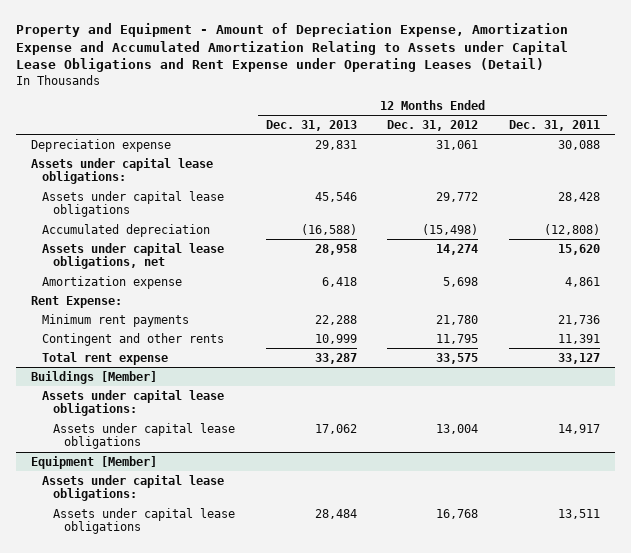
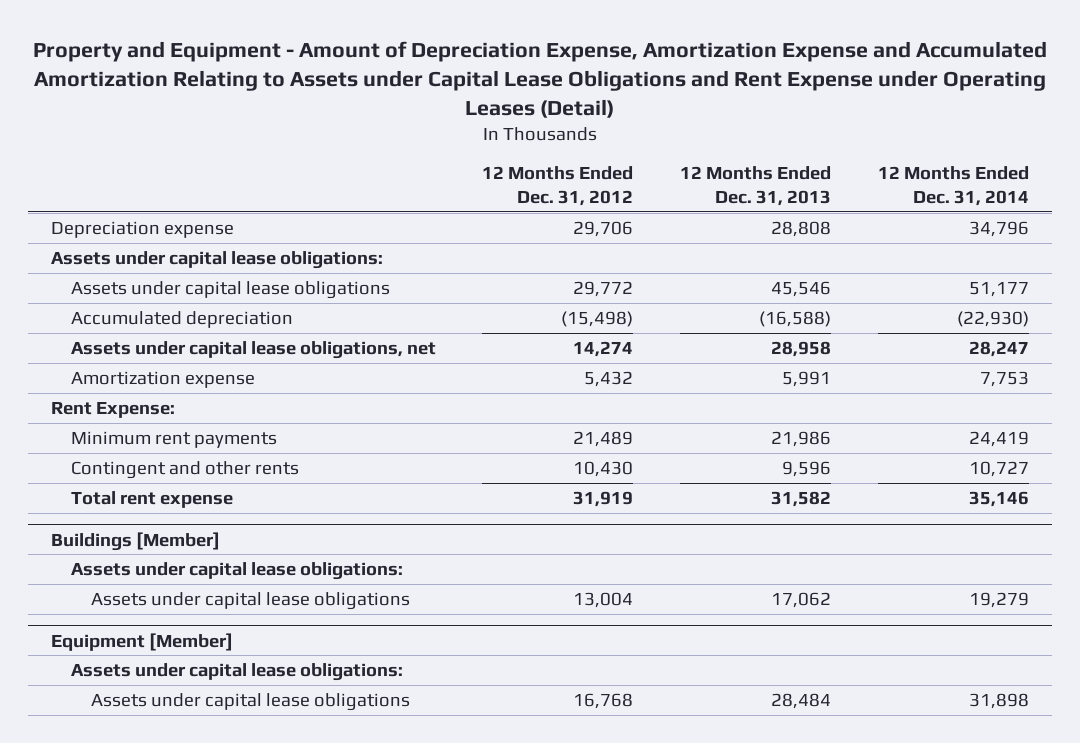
[508,119,600,131] Dec. 31, 2011 -> none
none -> [877,166,1029,206] 12 Months Ended Dec. 31, 2014
[314,139,357,150] 29,831 -> [771,220,832,237] 28,808
[436,139,479,150] 31,061 -> [573,220,634,237] 29,706
[321,276,357,287] 6,418 -> [782,370,832,387] 5,991
[443,276,479,287] 5,698 -> [584,370,634,387] 5,432
[314,314,357,325] 22,288 -> [771,430,832,447] 21,986
[436,314,479,325] 21,780 -> [573,430,634,447] 21,489
[314,333,357,344] 10,999 -> [782,460,832,477] 9,596
[436,333,479,344] 11,795 -> [573,460,634,477] 10,430
[314,352,357,364] 33,287 -> [771,490,832,507] 31,582
[436,352,479,364] 33,575 -> [573,490,634,507] 31,919

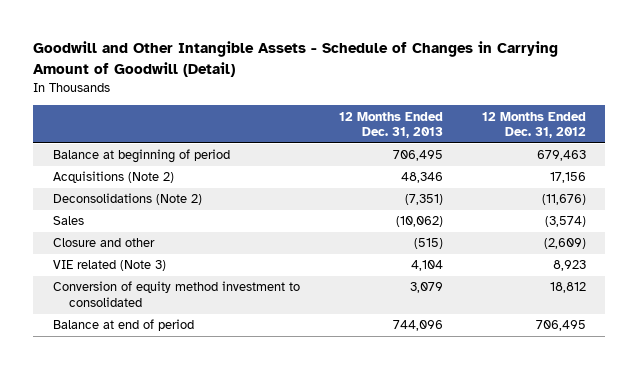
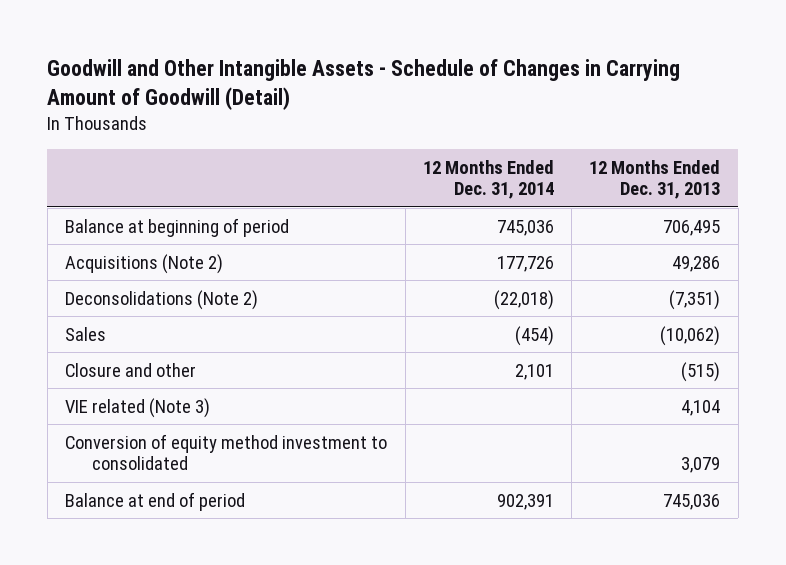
[481,111,586,139] 12 Months Ended Dec. 31, 2012 -> none
none -> [422,159,554,200] 12 Months Ended Dec. 31, 2014
[400,172,443,184] 48,346 -> [672,255,721,272] 49,286
[392,320,443,332] 744,096 -> [663,493,721,510] 745,036

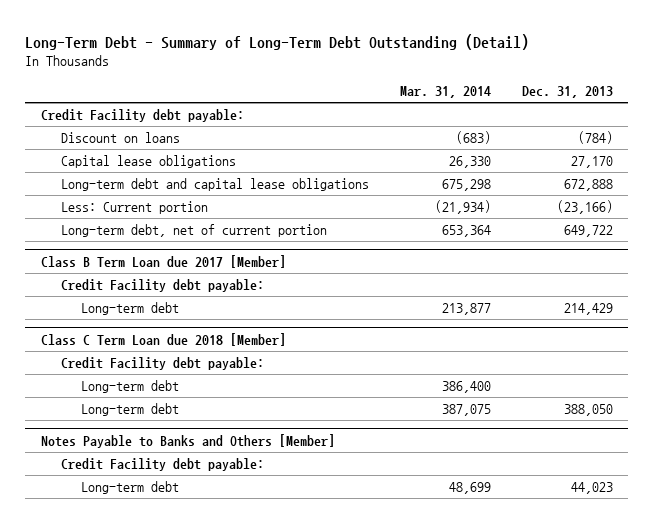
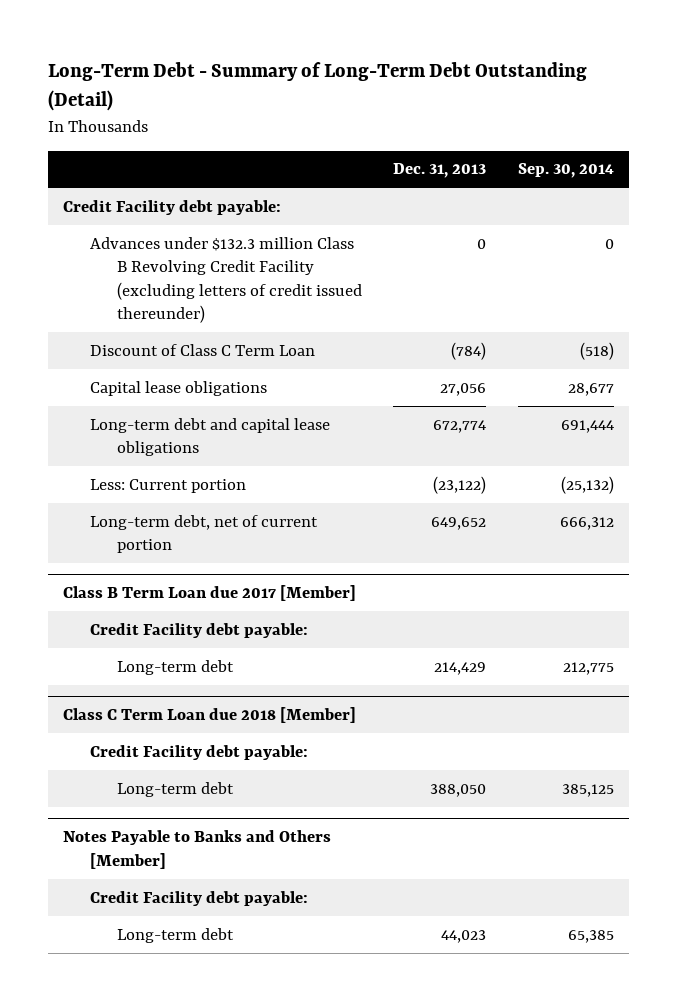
[399,86,491,99] Mar. 31, 2014 -> none
none -> [517,163,614,179] Sep. 30, 2014
none -> [90,236,363,324] Advances under $132.3 million Class B Revolving Credit Facility (excluding letters of credit issued thereunder)
[60,131,180,143] Discount on loans -> [90,343,316,356] Discount of Class C Term Loan
[570,155,613,168] 27,170 -> [440,382,487,396] 27,056
[563,178,613,191] 672,888 -> [433,419,487,433] 672,774
[556,199,613,214] (23,166) -> [433,475,487,494] (23,122)
[563,224,613,237] 649,722 -> [431,516,487,530] 649,652
[81,379,180,393] Long-term debt -> none

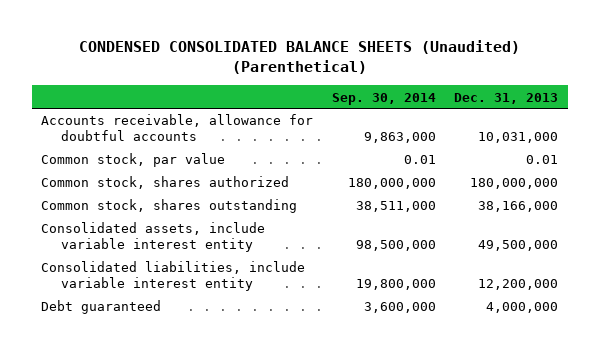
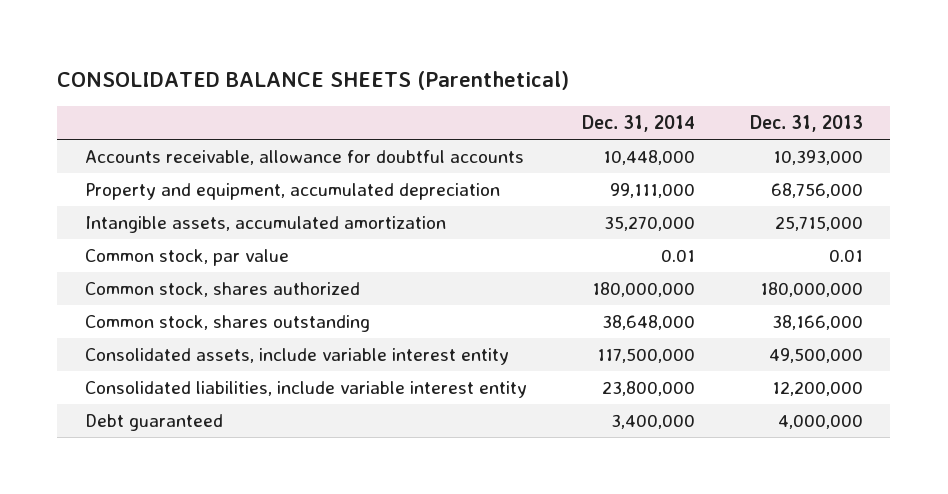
[78,40,520,75] CONDENSED CONSOLIDATED BALANCE SHEETS (Unaudited) (Parenthetical) -> [57,71,570,91] CONSOLIDATED BALANCE SHEETS (Parenthetical)
[331,92,436,105] Sep. 30, 2014 -> none
none -> [581,115,695,133] Dec. 31, 2014
[478,132,559,144] 10,031,000 -> [772,149,863,165] 10,393,000
none -> [84,182,500,200] Property and equipment, accumulated depreciation
none -> [84,215,446,233] Intangible assets, accumulated amortization

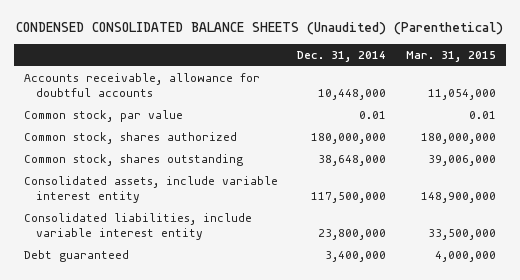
[57,71,570,91] CONSOLIDATED BALANCE SHEETS (Parenthetical) -> [15,22,503,36] CONDENSED CONSOLIDATED BALANCE SHEETS (Unaudited) (Parenthetical)
[749,115,863,133] Dec. 31, 2013 -> none
none -> [406,51,497,63] Mar. 31, 2015
[84,182,500,200] Property and equipment, accumulated depreciation -> none
[84,215,446,233] Intangible assets, accumulated amortization -> none

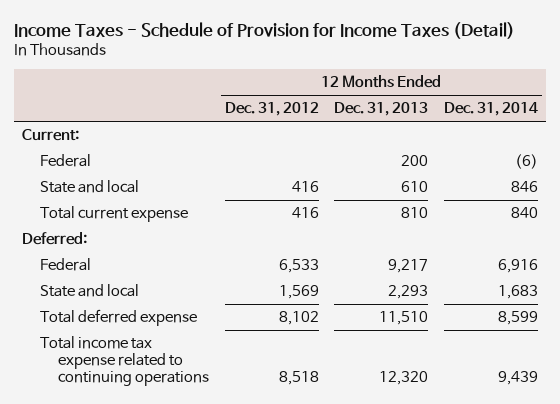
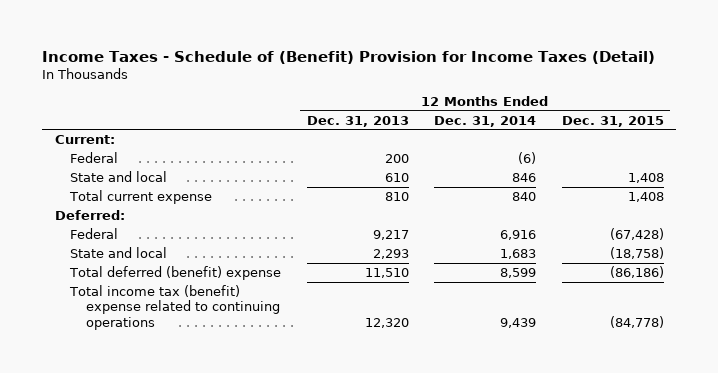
[13,21,515,39] Income Taxes - Schedule of Provision for Income Taxes (Detail) -> [41,50,655,64] Income Taxes - Schedule of (Benefit) Provision for Income Taxes (Detail)
[224,102,319,117] Dec. 31, 2012 -> none
none -> [561,115,664,127] Dec. 31, 2015
[39,309,197,327] Total deferred expense -> [69,266,282,281] Total deferred (benefit) expense
[39,336,209,387] Total income tax expense related to continuing operations -> [69,285,281,330] Total income tax (benefit) expense related to continuing operations

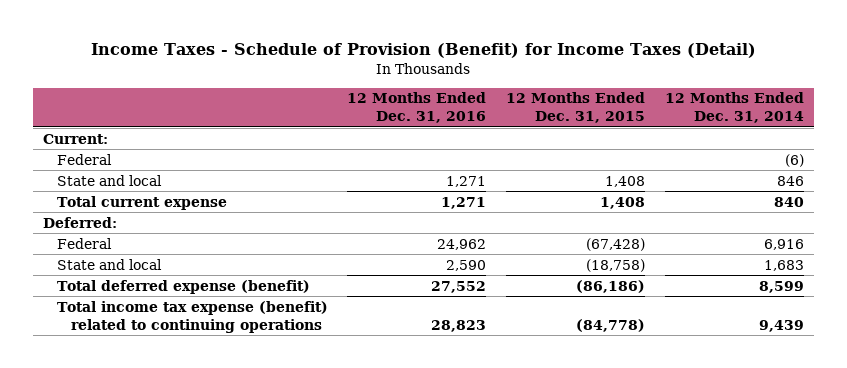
[41,50,655,64] Income Taxes - Schedule of (Benefit) Provision for Income Taxes (Detail) -> [91,42,757,58] Income Taxes - Schedule of Provision (Benefit) for Income Taxes (Detail)
[306,115,409,127] Dec. 31, 2013 -> none
none -> [347,92,487,124] 12 Months Ended Dec. 31, 2016
[69,266,282,281] Total deferred (benefit) expense -> [56,279,310,294] Total deferred expense (benefit)
[69,285,281,330] Total income tax (benefit) expense related to continuing operations -> [56,300,328,333] Total income tax expense (benefit) related to continuing operations

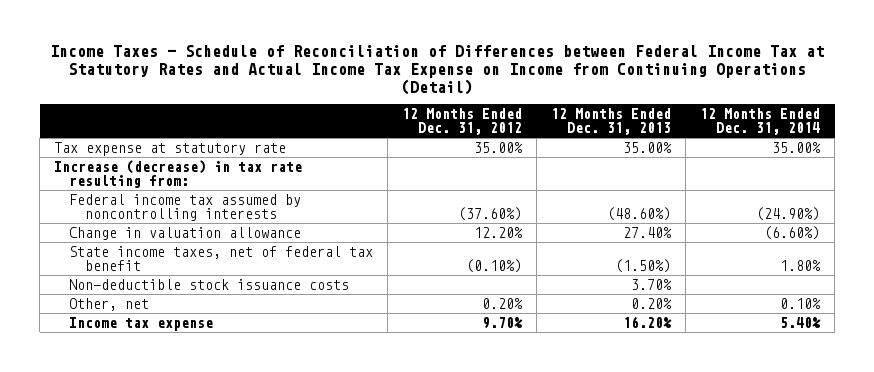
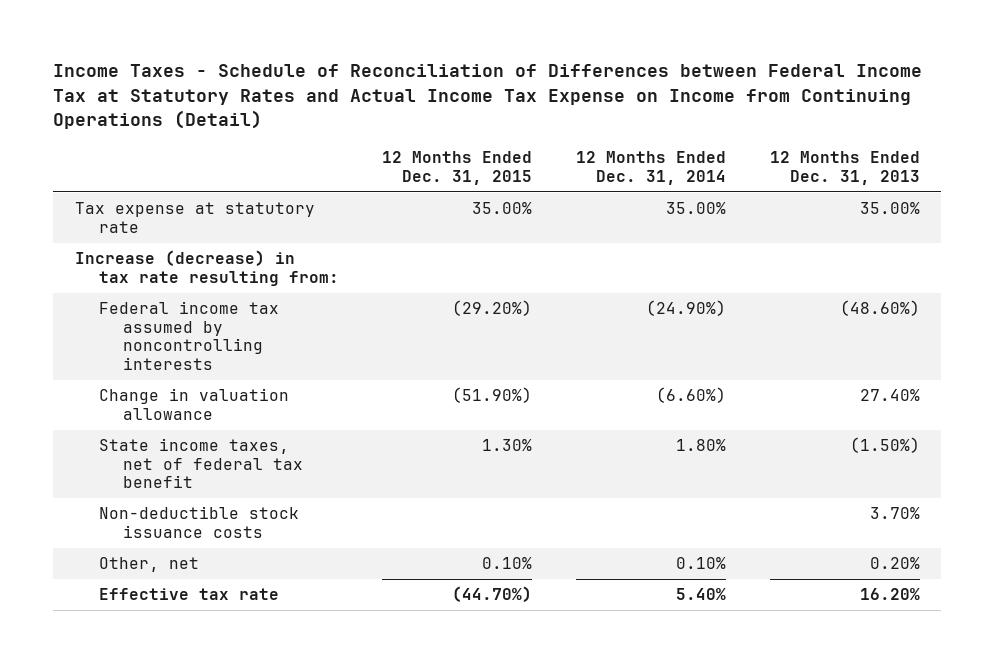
[402,107,523,136] 12 Months Ended Dec. 31, 2012 -> none
none -> [382,151,533,185] 12 Months Ended Dec. 31, 2015
[69,316,214,331] Income tax expense -> [98,588,279,601] Effective tax rate

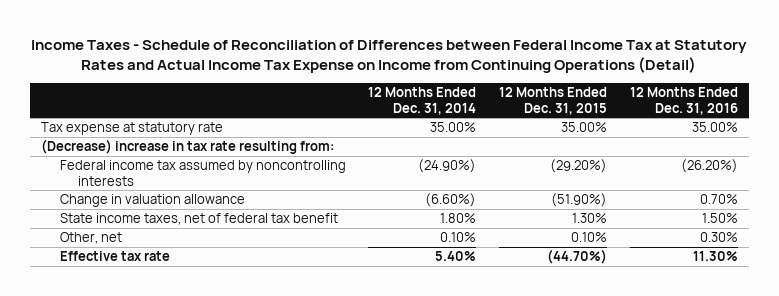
[769,151,920,185] 12 Months Ended Dec. 31, 2013 -> none
none -> [629,87,738,115] 12 Months Ended Dec. 31, 2016
[74,250,339,286] Increase (decrease) in tax rate resulting from: -> [40,139,334,155] (Decrease) increase in tax rate resulting from:
[98,506,299,538] Non-deductible stock issuance costs -> none

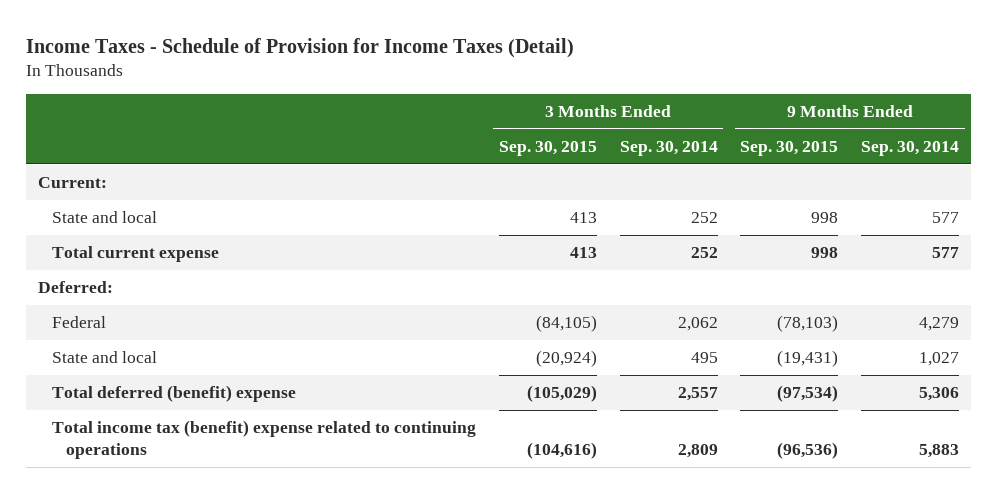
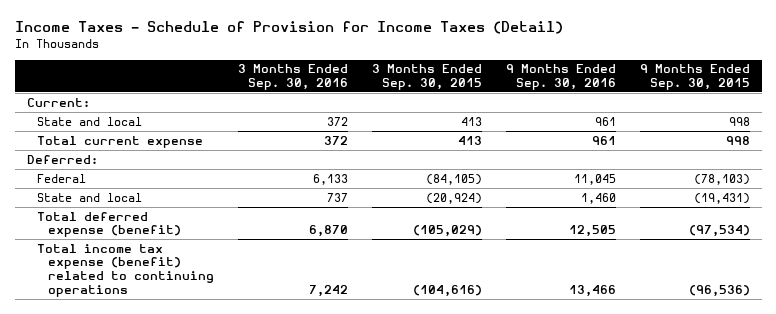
[619,140,718,156] Sep. 30, 2014 -> none
[861,140,960,156] Sep. 30, 2014 -> none
none -> [237,64,348,90] 3 Months Ended Sep. 30, 2016
none -> [505,64,616,90] 9 Months Ended Sep. 30, 2016
[51,385,296,403] Total deferred (benefit) expense -> [37,211,181,238] Total deferred expense (benefit)
[51,420,476,460] Total income tax (benefit) expense related to continuing operations -> [37,243,214,297] Total income tax expense (benefit) related to continuing operations

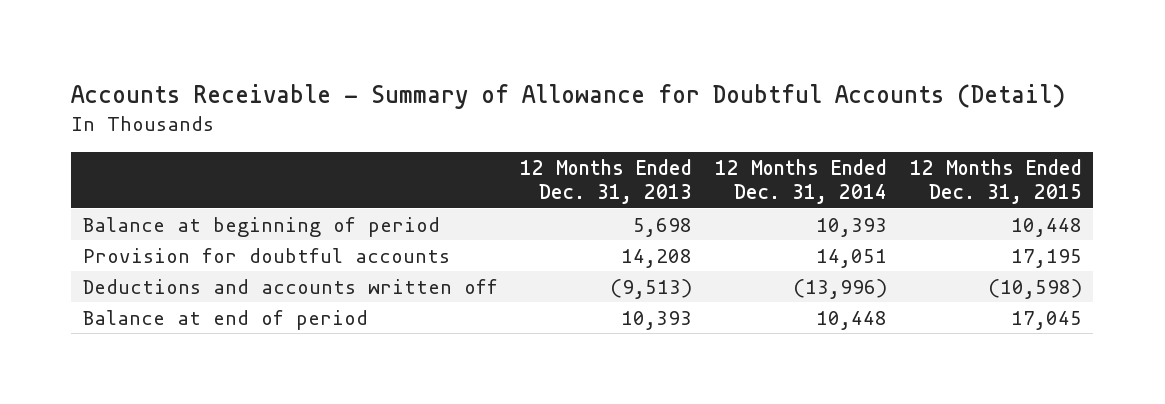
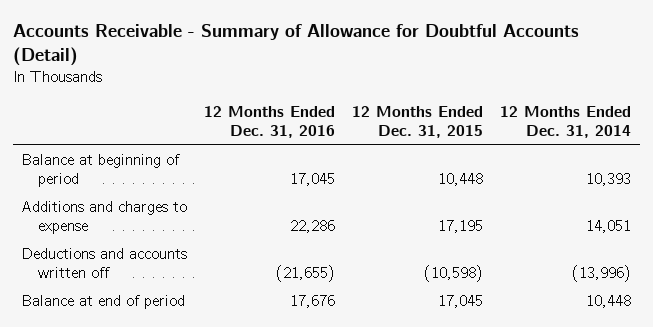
[520,158,693,205] 12 Months Ended Dec. 31, 2013 -> none
none -> [204,106,336,139] 12 Months Ended Dec. 31, 2016
[82,247,450,263] Provision for doubtful accounts -> [21,201,188,235] Additions and charges to expense

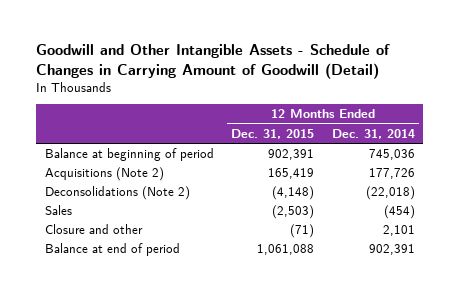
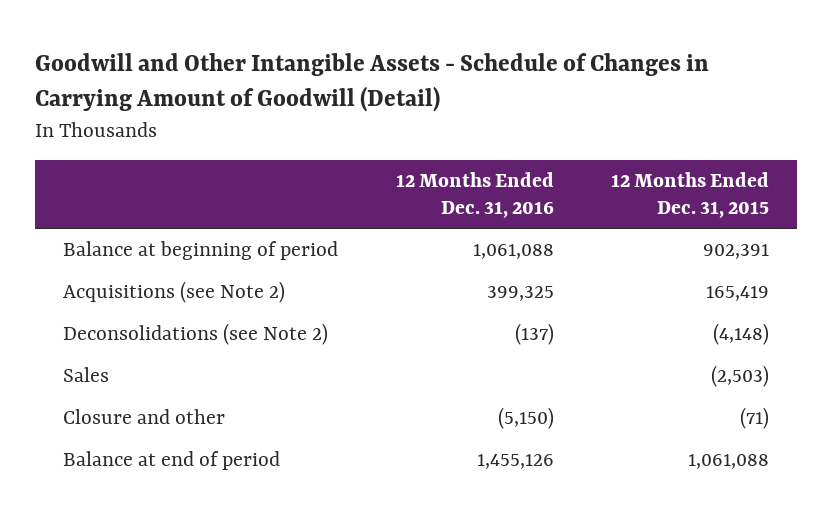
[331,128,415,139] Dec. 31, 2014 -> none
none -> [395,172,554,218] 12 Months Ended Dec. 31, 2016
[44,167,164,182] Acquisitions (Note 2) -> [63,281,286,304] Acquisitions (see Note 2)
[44,186,190,201] Deconsolidations (Note 2) -> [63,323,329,346] Deconsolidations (see Note 2)

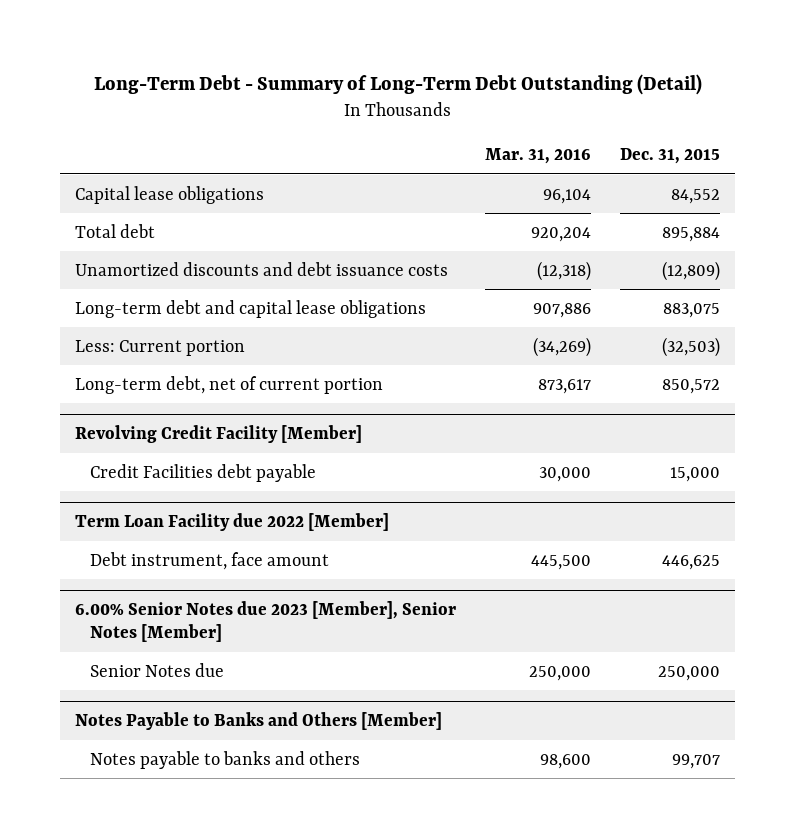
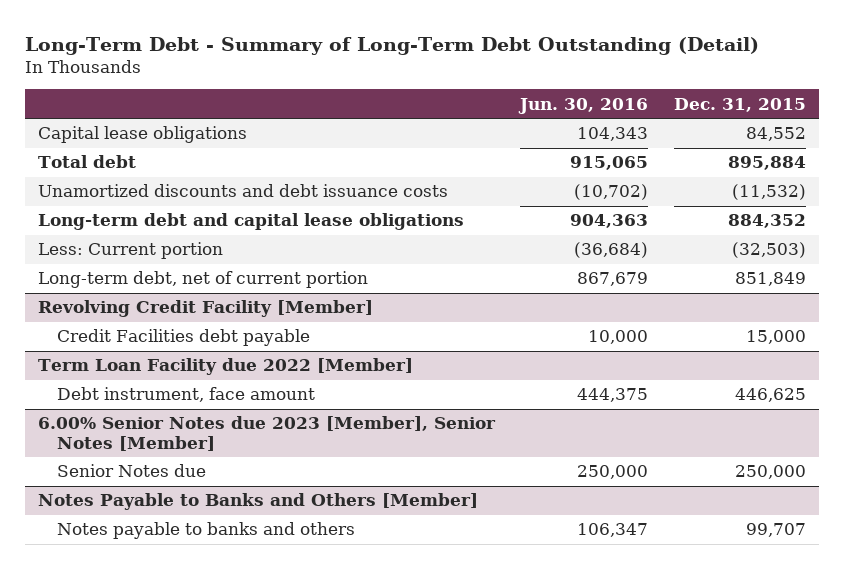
[485,148,592,165] Mar. 31, 2016 -> none
none -> [518,97,649,114] Jun. 30, 2016
[662,260,721,281] (12,809) -> [731,184,806,201] (11,532)
[663,302,721,318] 883,075 -> [727,214,806,229] 884,352
[662,378,721,394] 850,572 -> [734,272,806,287] 851,849

